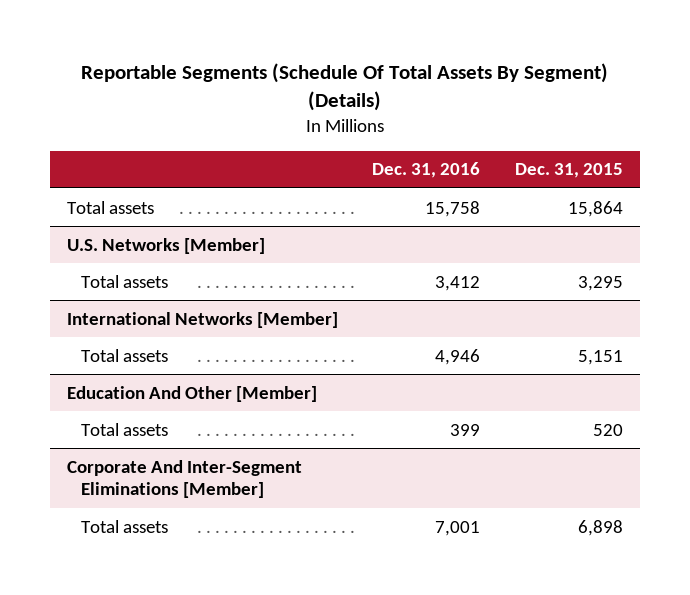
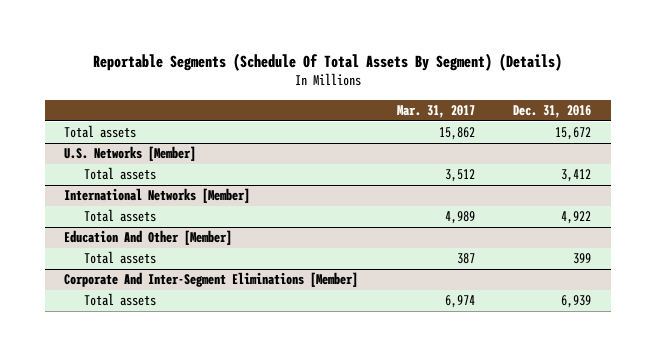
[514,163,623,179] Dec. 31, 2015 -> none
none -> [396,104,475,118] Mar. 31, 2017
[425,200,481,217] 15,758 -> [555,127,592,141] 15,672
[435,348,481,365] 4,946 -> [561,211,592,225] 4,922
[435,520,481,536] 7,001 -> [561,295,592,309] 6,939

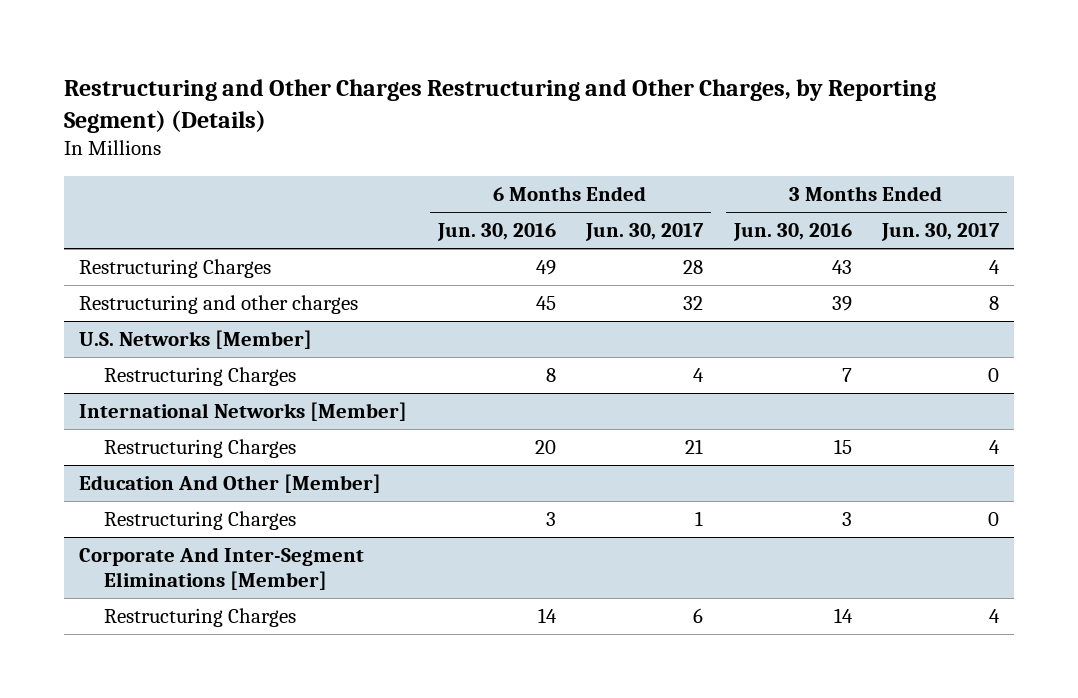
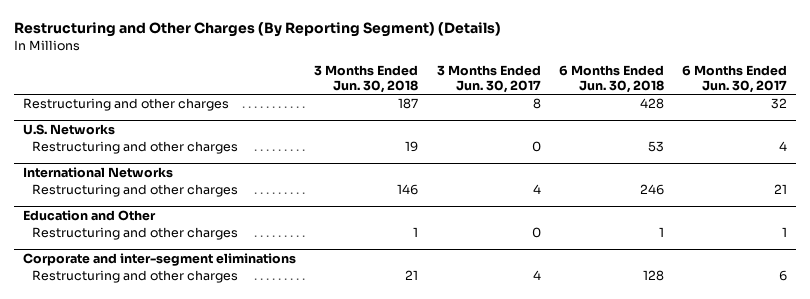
[64,78,937,133] Restructuring and Other Charges Restructuring and Other Charges, by Reporting Segment) (Details) -> [13,21,501,37] Restructuring and Other Charges (By Reporting Segment) (Details)
[436,223,556,242] Jun. 30, 2016 -> none
[732,223,852,242] Jun. 30, 2016 -> none
none -> [314,65,419,93] 3 Months Ended Jun. 30, 2018
none -> [558,65,664,93] 6 Months Ended Jun. 30, 2018
[79,259,272,279] Restructuring Charges -> none
[79,330,313,350] U.S. Networks [Member] -> [22,123,115,135] U.S. Networks
[104,367,297,387] Restructuring Charges -> [32,141,239,155] Restructuring and other charges
[79,402,408,422] International Networks [Member] -> [22,166,173,178] International Networks
[104,439,297,459] Restructuring Charges -> [32,184,239,198] Restructuring and other charges
[79,474,382,494] Education And Other [Member] -> [22,209,156,221] Education and Other
[104,511,297,531] Restructuring Charges -> [32,227,239,241] Restructuring and other charges
[79,547,365,590] Corporate And Inter-Segment Eliminations [Member] -> [22,252,296,266] Corporate and inter-segment eliminations
[104,608,297,628] Restructuring Charges -> [32,270,239,284] Restructuring and other charges

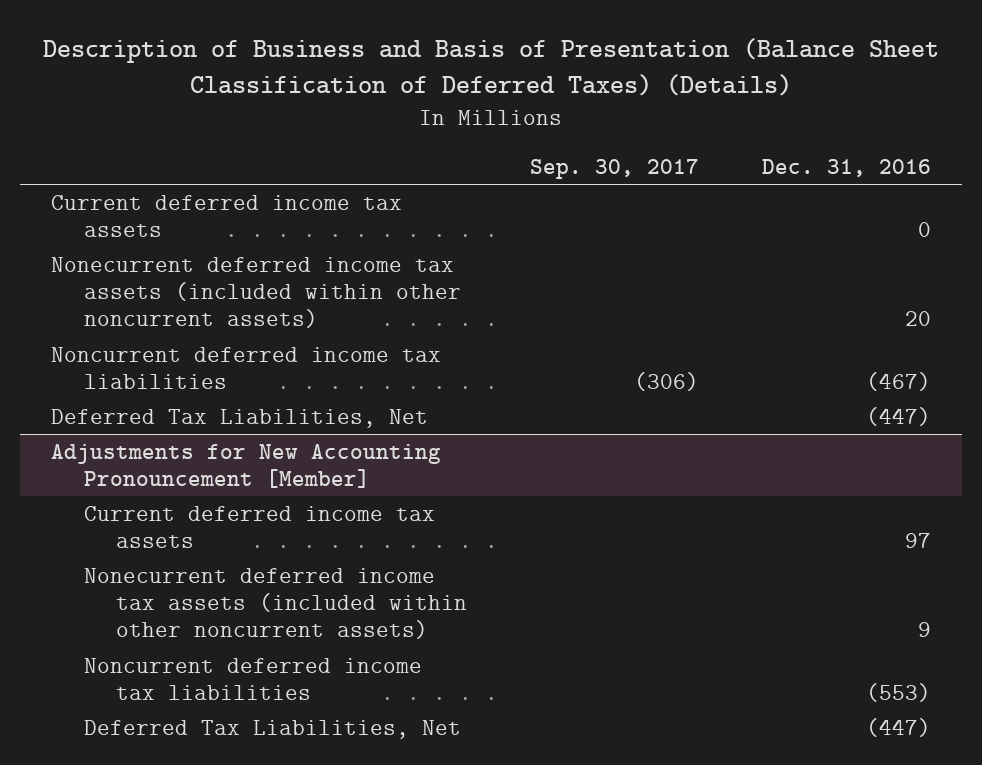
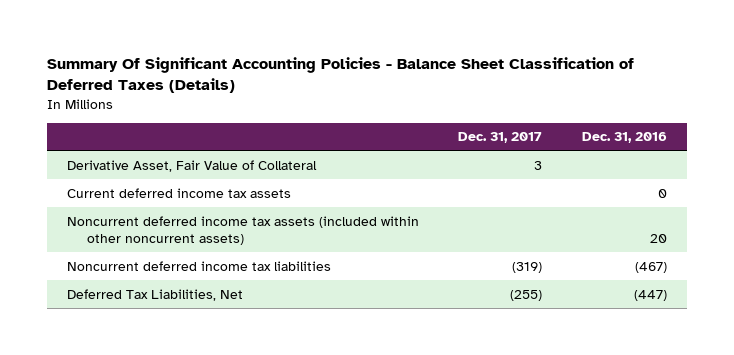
[43,37,940,97] Description of Business and Basis of Presentation (Balance Sheet Classification of Deferred Taxes) (Details) -> [47,56,635,94] Summary Of Significant Accounting Policies - Balance Sheet Classification of Deferred Taxes (Details)
[529,158,699,179] Sep. 30, 2017 -> none
none -> [458,132,543,144] Dec. 31, 2017
none -> [66,159,317,172] Derivative Asset, Fair Value of Collateral
[51,256,461,329] Nonecurrent deferred income tax assets (included within other noncurrent assets) -> [66,215,419,245] Noncurrent deferred income tax assets (included within other noncurrent assets)
[51,443,442,489] Adjustments for New Accounting Pronouncement [Member] -> none
[83,505,435,549] Current deferred income tax assets -> none
[83,567,467,640] Nonecurrent deferred income tax assets (included within other noncurrent assets) -> none
[83,657,422,701] Noncurrent deferred income tax liabilities -> none
[83,719,461,739] Deferred Tax Liabilities, Net -> none

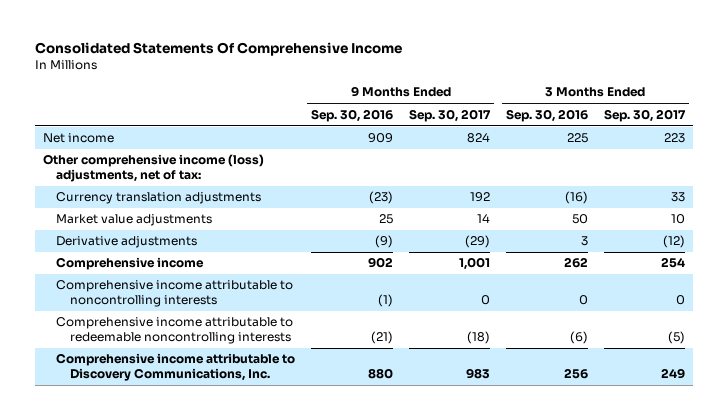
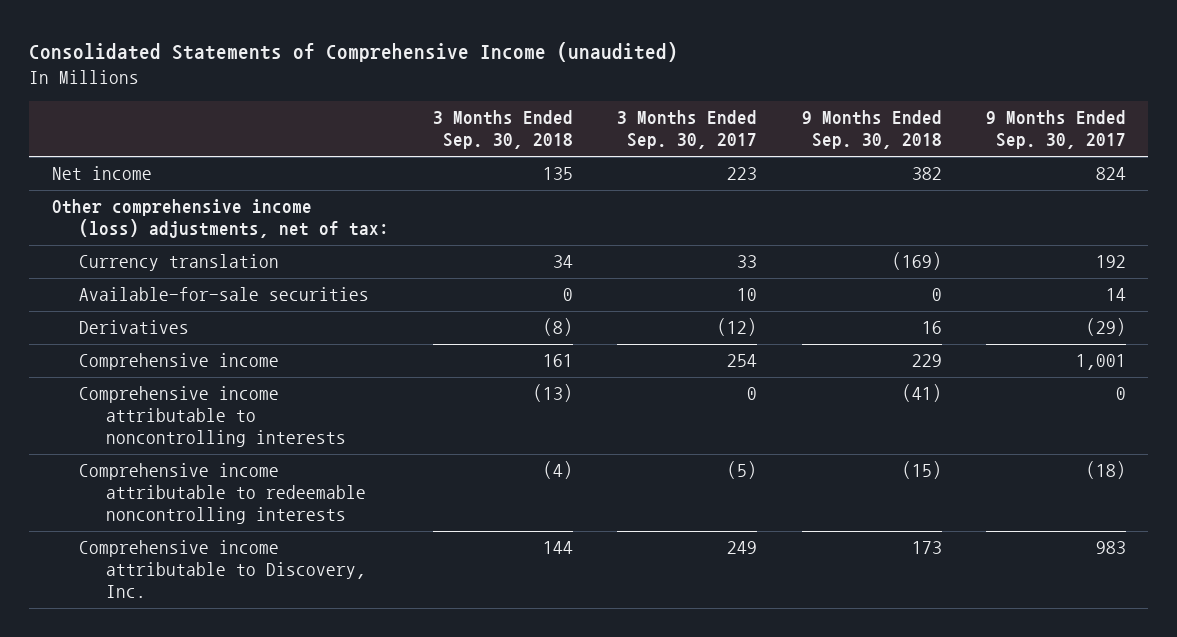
[34,42,402,57] Consolidated Statements Of Comprehensive Income -> [29,41,679,62] Consolidated Statements of Comprehensive Income (unaudited)
[311,108,394,122] Sep. 30, 2016 -> none
[505,108,588,122] Sep. 30, 2016 -> none
none -> [433,110,574,150] 3 Months Ended Sep. 30, 2018
none -> [801,110,942,150] 9 Months Ended Sep. 30, 2018
[56,192,262,205] Currency translation adjustments -> [78,254,279,272] Currency translation
[56,214,213,227] Market value adjustments -> [78,287,369,302] Available-for-sale securities
[56,236,198,249] Derivative adjustments -> [78,320,189,335] Derivatives
[56,353,296,381] Comprehensive income attributable to Discovery Communications, Inc. -> [78,540,367,599] Comprehensive income attributable to Discovery, Inc.

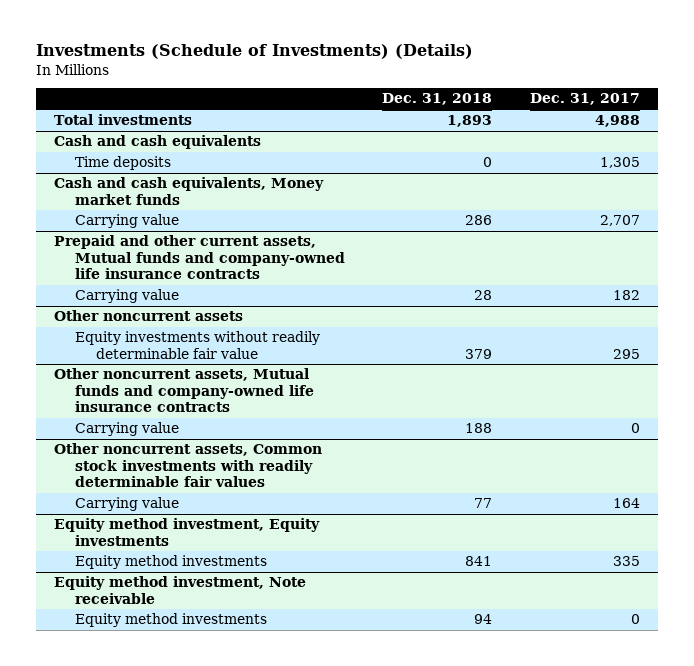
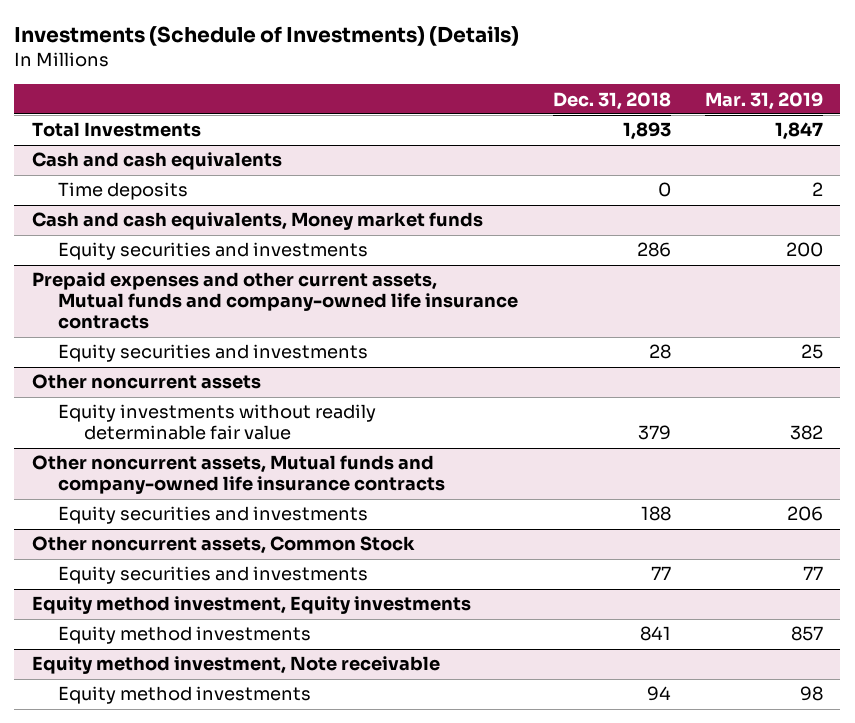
[529,93,640,106] Dec. 31, 2017 -> none
none -> [705,91,824,110] Mar. 31, 2019
[54,114,193,126] Total investments -> [31,122,201,138] Total Investments
[75,214,180,229] Carrying value -> [58,242,369,261] Equity securities and investments
[54,235,346,280] Prepaid and other current assets, Mutual funds and company-owned life insurance contracts -> [31,272,519,330] Prepaid expenses and other current assets, Mutual funds and company-owned life insurance contracts
[75,289,180,304] Carrying value -> [58,344,369,363] Equity securities and investments
[54,443,323,488] Other noncurrent assets, Common stock investments with readily determinable fair values -> none
[75,422,180,437] Carrying value -> [58,506,369,525] Equity securities and investments
none -> [31,536,415,555] Other noncurrent assets, Common Stock
[75,497,180,512] Carrying value -> [58,566,369,585] Equity securities and investments

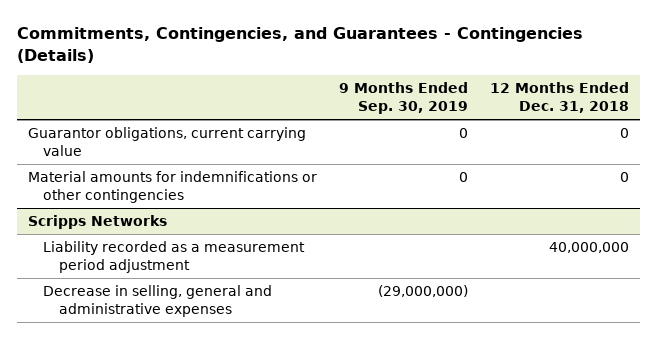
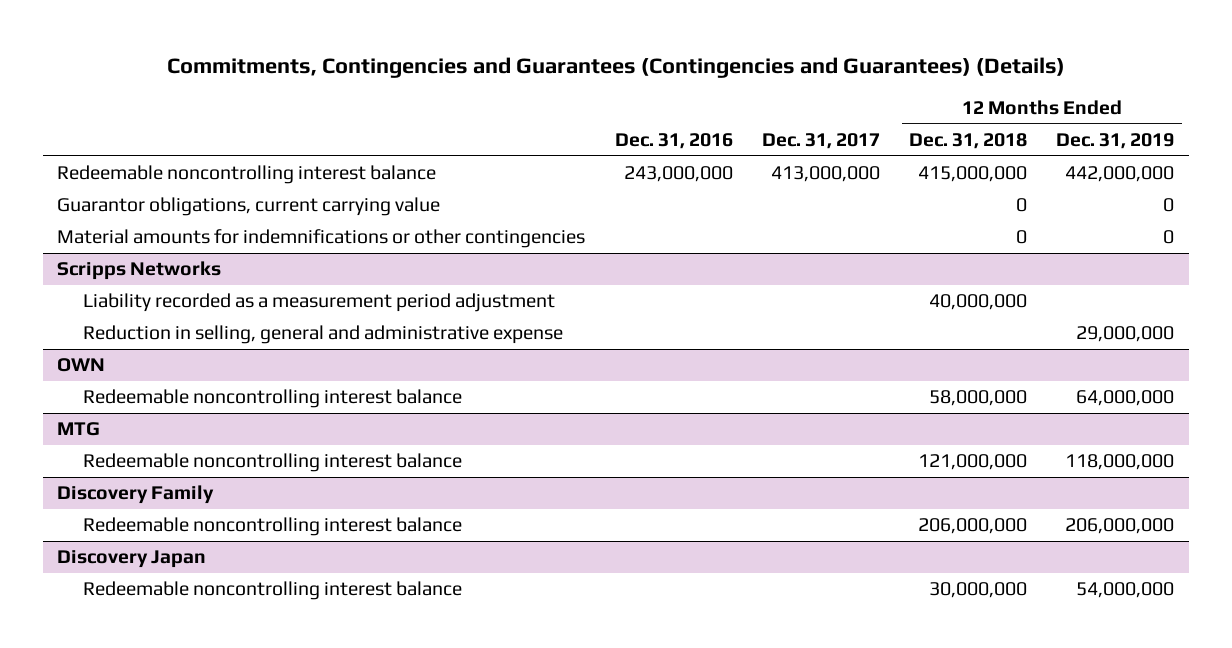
[17,27,584,63] Commitments, Contingencies, and Guarantees - Contingencies (Details) -> [166,56,1065,78] Commitments, Contingencies and Guarantees (Contingencies and Guarantees) (Details)
[339,82,469,115] 9 Months Ended Sep. 30, 2019 -> none
none -> [614,133,733,150] Dec. 31, 2016
none -> [761,133,880,150] Dec. 31, 2017
none -> [1056,133,1175,150] Dec. 31, 2019
none -> [57,165,437,185] Redeemable noncontrolling interest balance
[43,285,273,318] Decrease in selling, general and administrative expenses -> [82,325,563,345] Reduction in selling, general and administrative expense
none -> [57,358,106,373] OWN
none -> [82,389,462,409] Redeemable noncontrolling interest balance
none -> [57,422,101,437] MTG
none -> [82,453,462,473] Redeemable noncontrolling interest balance
none -> [57,485,215,505] Discovery Family
none -> [82,517,462,537] Redeemable noncontrolling interest balance
none -> [57,550,207,569] Discovery Japan
none -> [82,581,462,601] Redeemable noncontrolling interest balance

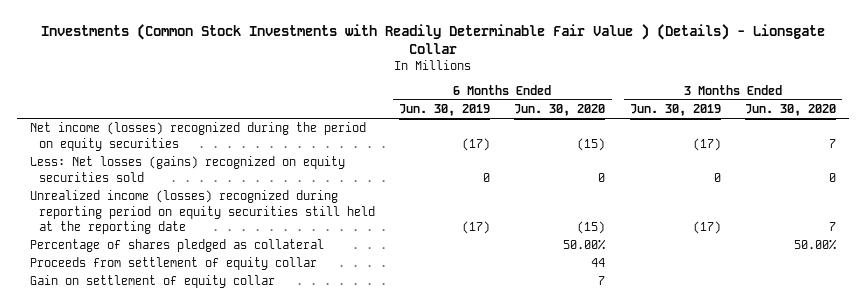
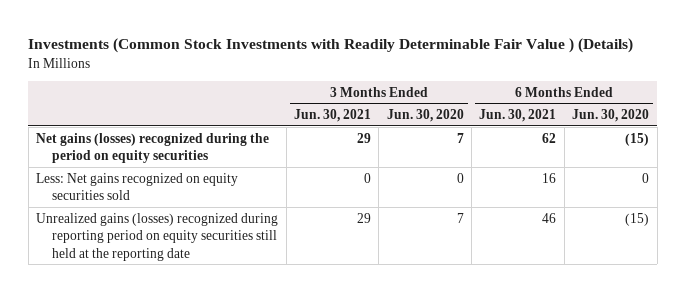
[40,23,825,54] Investments (Common Stock Investments with Readily Determinable Fair Value ) (Details) - Lionsgate Collar -> [28,38,634,54] Investments (Common Stock Investments with Readily Determinable Fair Value ) (Details)
[399,104,491,117] Jun. 30, 2019 -> none
[629,104,721,117] Jun. 30, 2019 -> none
none -> [293,109,371,123] Jun. 30, 2021
none -> [479,109,557,123] Jun. 30, 2021
[29,239,324,253] Percentage of shares pledged as collateral -> none
[29,257,317,271] Proceeds from settlement of equity collar -> none
[29,275,275,289] Gain on settlement of equity collar -> none
[29,122,366,151] Net income (losses) recognized during the period on equity securities -> [36,132,270,164] Net gains (losses) recognized during the period on equity securities
[29,156,345,182] Less: Net losses (gains) recognized on equity securities sold -> [36,172,239,201] Less: Net gains recognized on equity securities sold
[29,190,375,234] Unrealized income (losses) recognized during reporting period on equity securities still held at the reporting date -> [36,212,279,261] Unrealized gains (losses) recognized during reporting period on equity securities still held at the reporting date

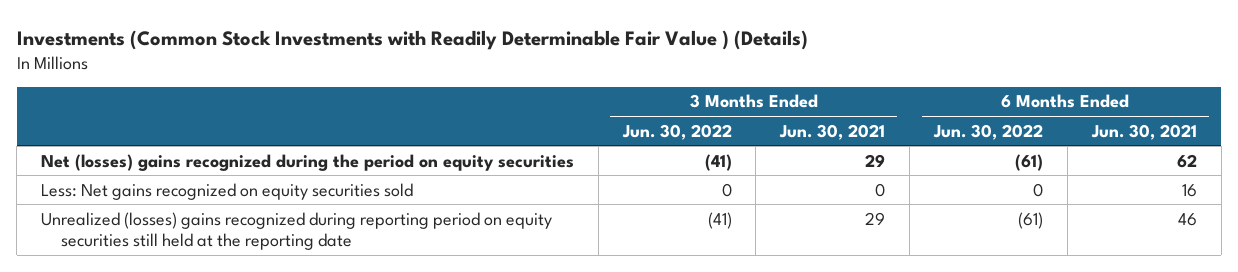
[386,109,464,123] Jun. 30, 2020 -> none
[572,109,650,123] Jun. 30, 2020 -> none
none -> [621,123,732,140] Jun. 30, 2022
none -> [933,123,1044,140] Jun. 30, 2022
[36,132,270,164] Net gains (losses) recognized during the period on equity securities -> [40,153,574,171] Net (losses) gains recognized during the period on equity securities
[36,212,279,261] Unrealized gains (losses) recognized during reporting period on equity securities still held at the reporting date -> [40,211,552,250] Unrealized (losses) gains recognized during reporting period on equity securities still held at the reporting date

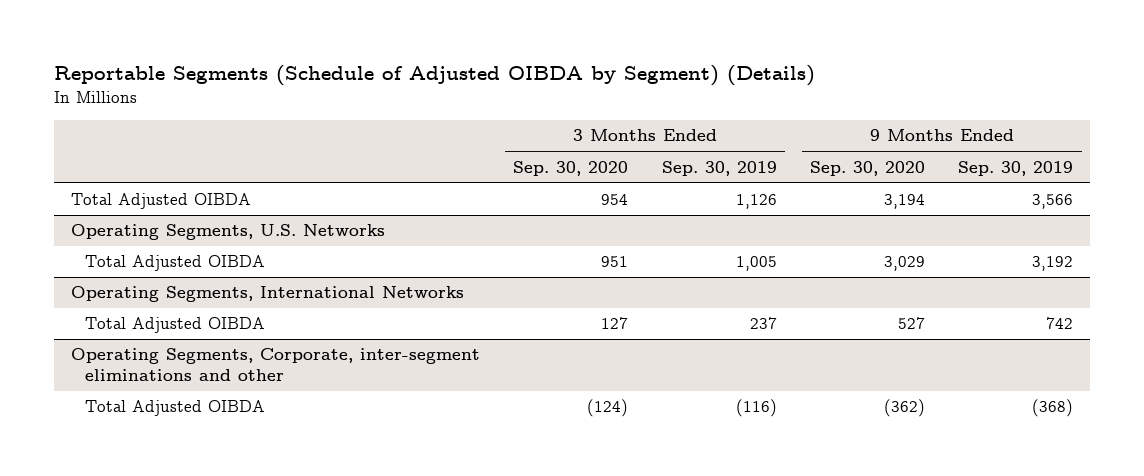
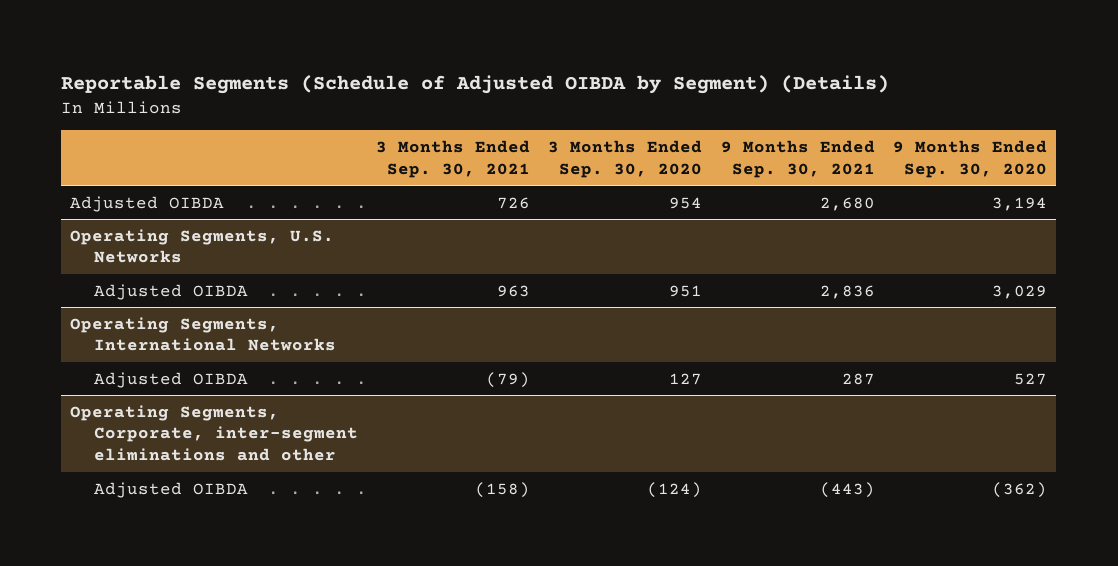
[661,160,777,176] Sep. 30, 2019 -> none
[958,160,1074,176] Sep. 30, 2019 -> none
none -> [375,139,530,178] 3 Months Ended Sep. 30, 2021
none -> [720,139,875,178] 9 Months Ended Sep. 30, 2021
[71,193,252,210] Total Adjusted OIBDA -> [70,195,225,212] Adjusted OIBDA
[85,255,266,272] Total Adjusted OIBDA -> [93,283,248,300] Adjusted OIBDA
[85,317,266,334] Total Adjusted OIBDA -> [93,371,248,388] Adjusted OIBDA
[85,400,266,417] Total Adjusted OIBDA -> [93,481,248,498] Adjusted OIBDA

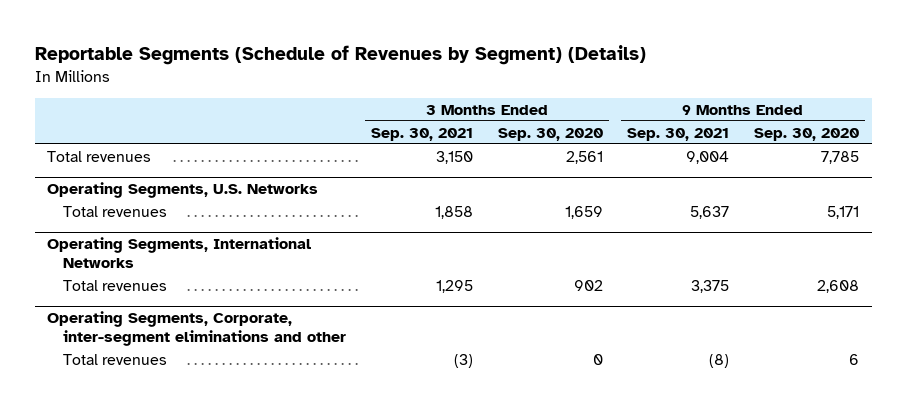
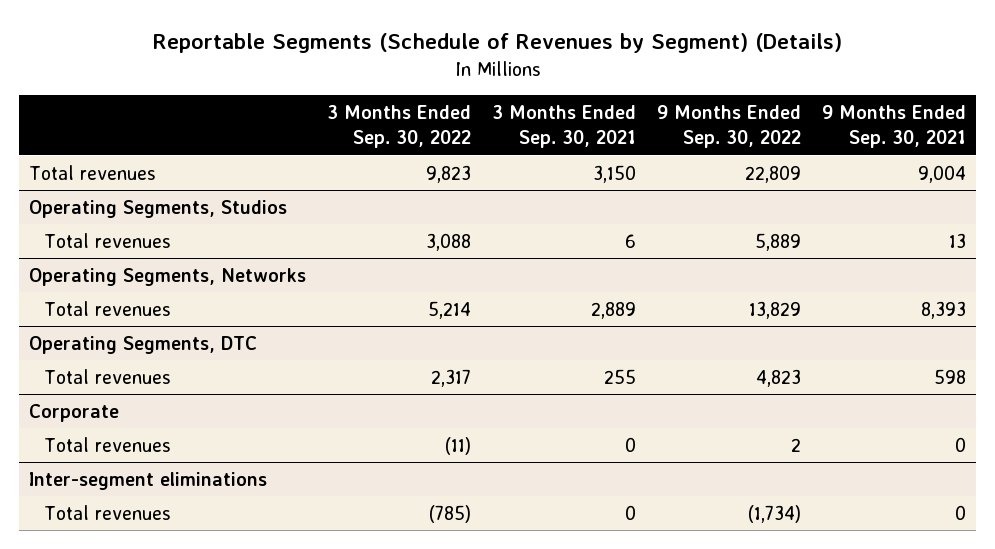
[497,127,603,141] Sep. 30, 2020 -> none
[754,127,860,141] Sep. 30, 2020 -> none
none -> [327,104,472,149] 3 Months Ended Sep. 30, 2022
none -> [656,104,801,149] 9 Months Ended Sep. 30, 2022
[47,182,319,199] Operating Segments, U.S. Networks -> none
[47,311,346,347] Operating Segments, Corporate, inter-segment eliminations and other -> none
none -> [29,199,288,218] Operating Segments, Studios
[434,205,473,219] 1,858 -> [625,233,637,248] 6
[690,205,730,219] 5,637 -> [948,232,966,248] 13
[47,237,312,269] Operating Segments, International Networks -> [29,267,307,286] Operating Segments, Networks
[435,279,473,293] 1,295 -> [591,301,637,319] 2,889
[691,279,730,293] 3,375 -> [920,300,966,319] 8,393
none -> [29,335,258,354] Operating Segments, DTC
[453,353,473,368] (3) -> [604,368,637,384] 255
[709,353,730,368] (8) -> [933,368,966,384] 598
none -> [29,403,120,422] Corporate
none -> [44,436,172,452] Total revenues
none -> [29,471,268,490] Inter-segment eliminations
none -> [44,504,172,520] Total revenues

